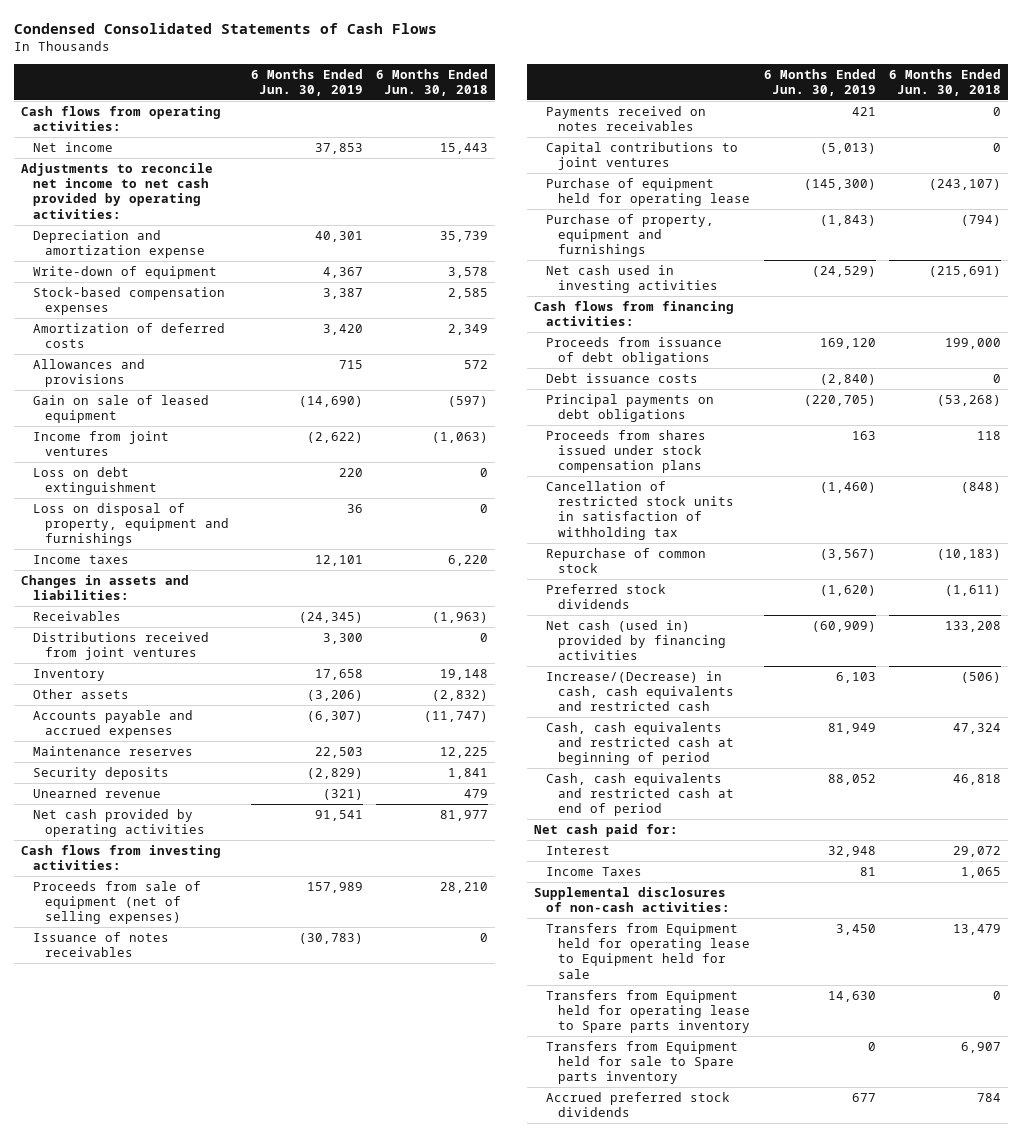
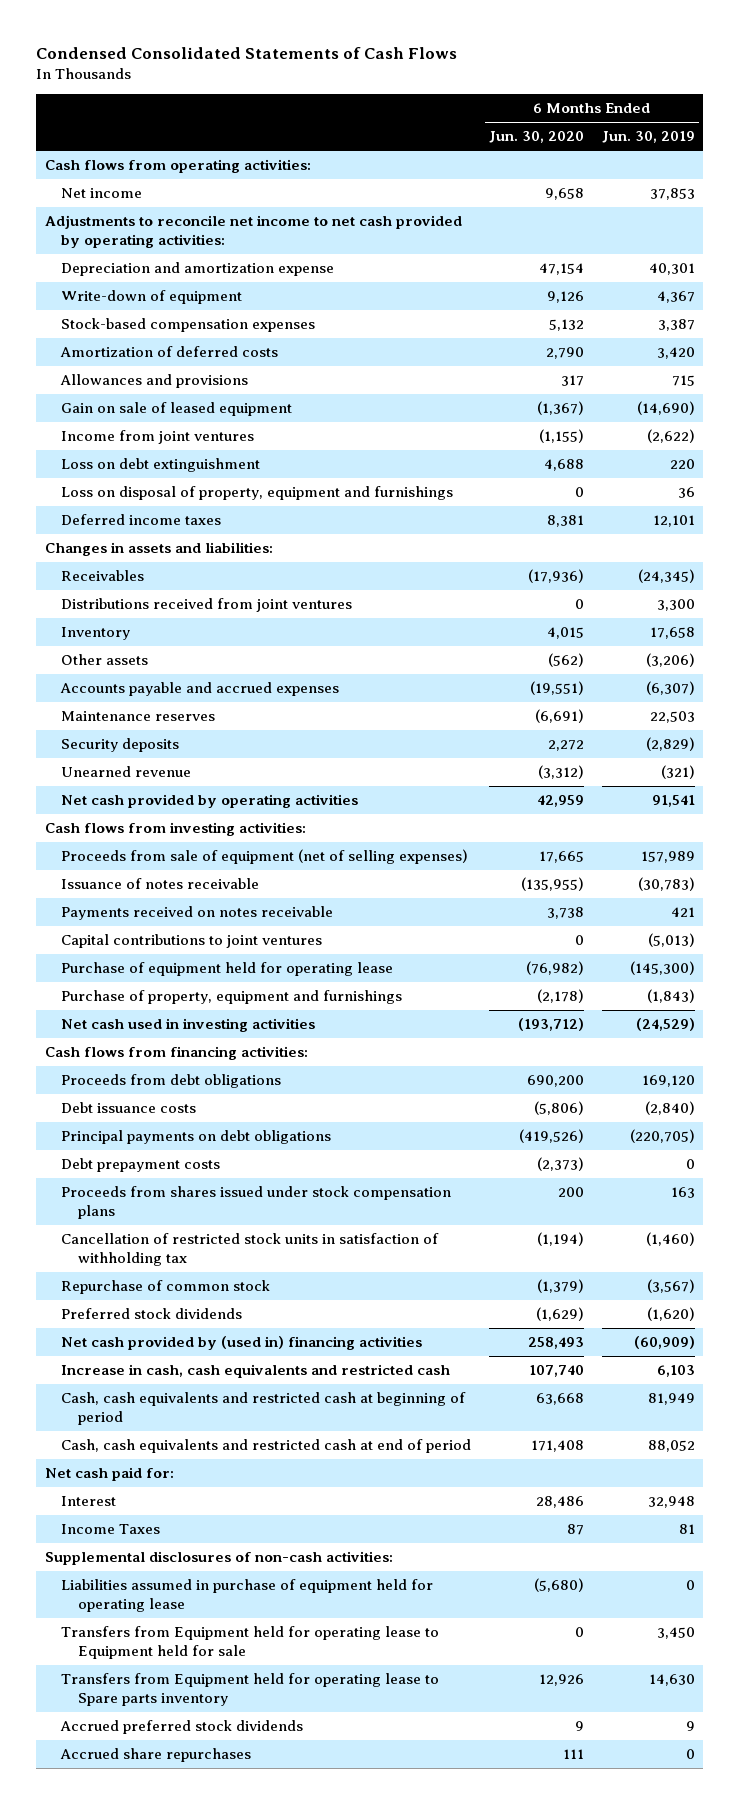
[376,68,489,96] 6 Months Ended Jun. 30, 2018 -> none
none -> [489,131,585,144] Jun. 30, 2020
[33,554,130,564] Income taxes -> [61,514,222,526] Deferred income taxes
[33,931,170,958] Issuance of notes receivables -> [61,878,260,890] Issuance of notes receivable
[545,105,706,132] Payments received on notes receivables -> [61,906,334,921] Payments received on notes receivable
[545,336,722,366] Proceeds from issuance of debt obligations -> [61,1074,282,1089] Proceeds from debt obligations
none -> [61,1158,221,1173] Debt prepayment costs
[545,619,727,661] Net cash (used in) provided by financing activities -> [61,1336,423,1351] Net cash provided by (used in) financing activities
[545,670,735,712] Increase/(Decrease) in cash, cash equivalents and restricted cash -> [61,1364,451,1379] Increase in cash, cash equivalents and restricted cash
none -> [61,1579,434,1613] Liabilities assumed in purchase of equipment held for operating lease
[545,1040,738,1085] Transfers from Equipment held for sale to Spare parts inventory -> none
[851,1092,876,1102] 677 -> [685,1721,695,1732] 9
none -> [60,1748,252,1763] Accrued share repurchases

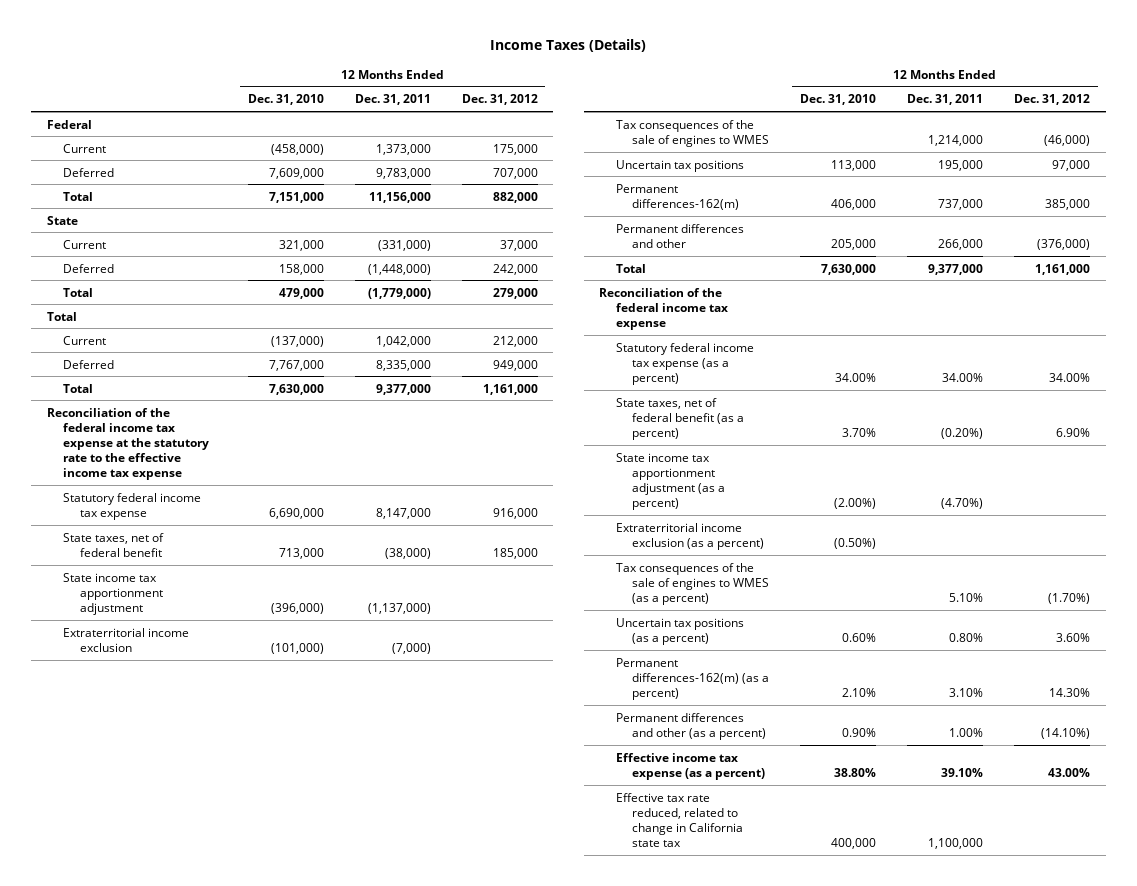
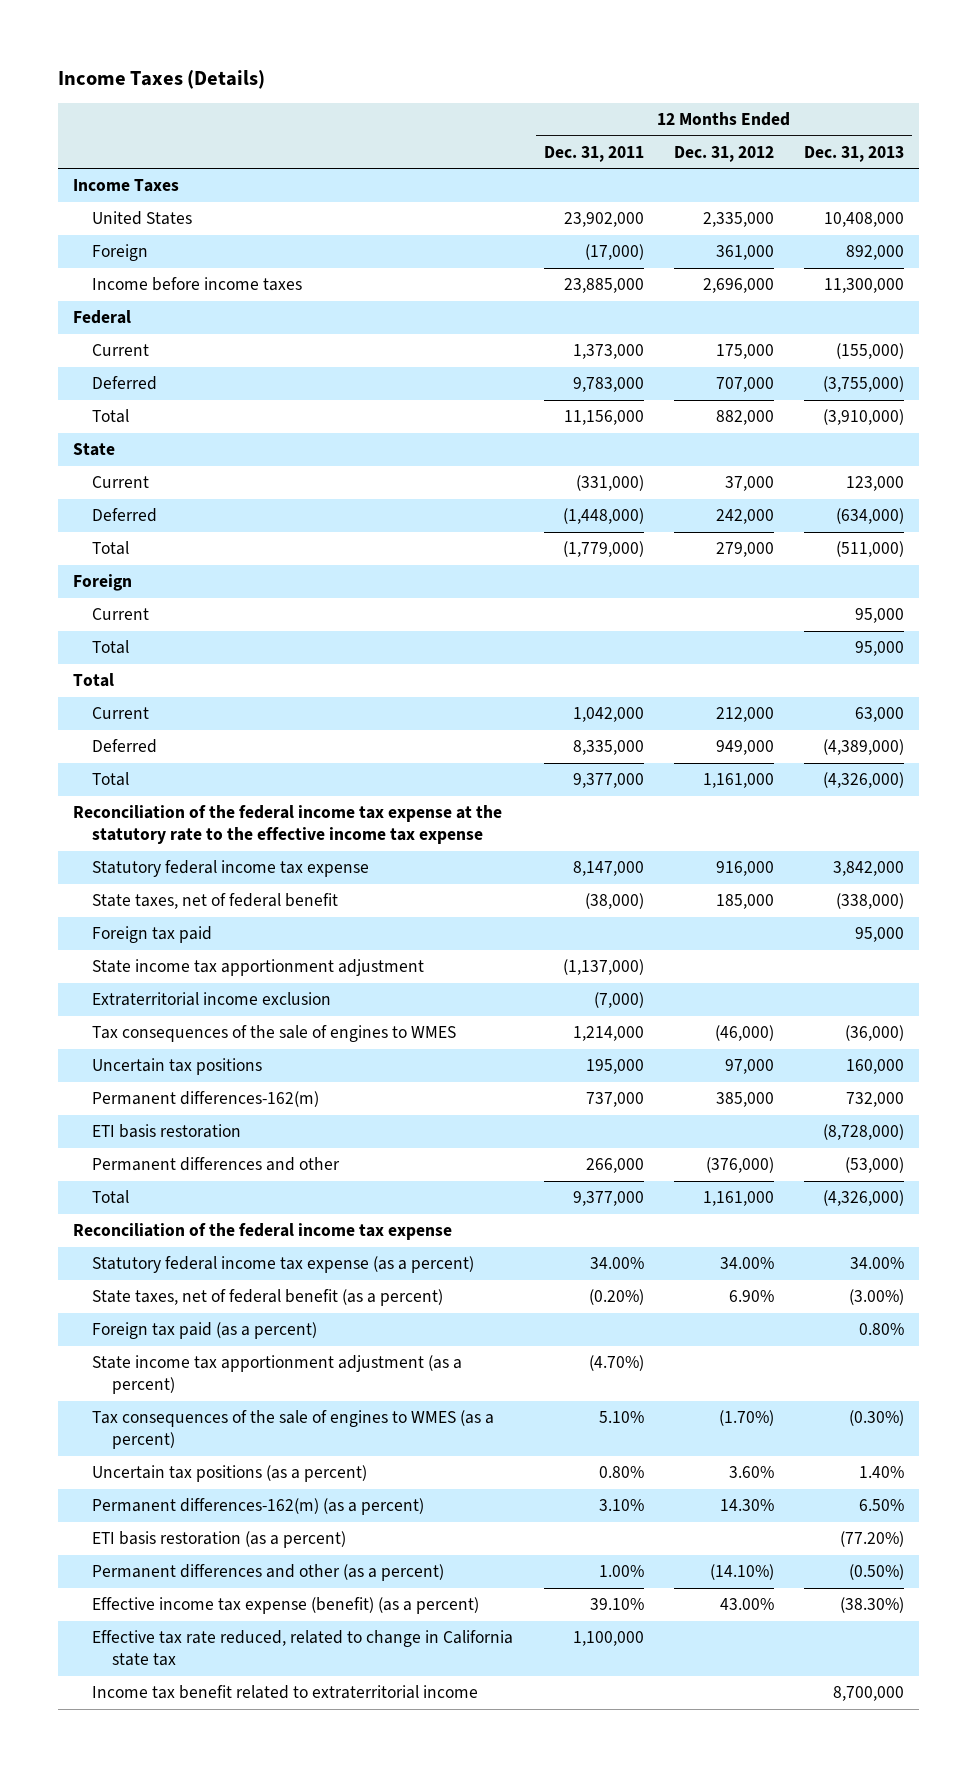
[247,94,324,106] Dec. 31, 2010 -> none
none -> [804,145,905,162] Dec. 31, 2013
none -> [72,179,179,193] Income Taxes
none -> [92,211,193,226] United States
none -> [92,244,149,262] Foreign
none -> [92,277,303,292] Income before income taxes
none -> [72,574,132,592] Foreign
none -> [92,608,150,621] Current
none -> [72,673,114,688] Total
none -> [92,926,213,944] Foreign tax paid
none -> [92,1124,242,1139] ETI basis restoration
none -> [92,1322,318,1340] Foreign tax paid (as a percent)
[615,522,765,550] Extraterritorial income exclusion (as a percent) -> none
none -> [92,1531,347,1549] ETI basis restoration (as a percent)
[615,752,766,780] Effective income tax expense (as a percent) -> [92,1597,480,1615] Effective income tax expense (benefit) (as a percent)
none -> [92,1685,479,1700] Income tax benefit related to extraterritorial income

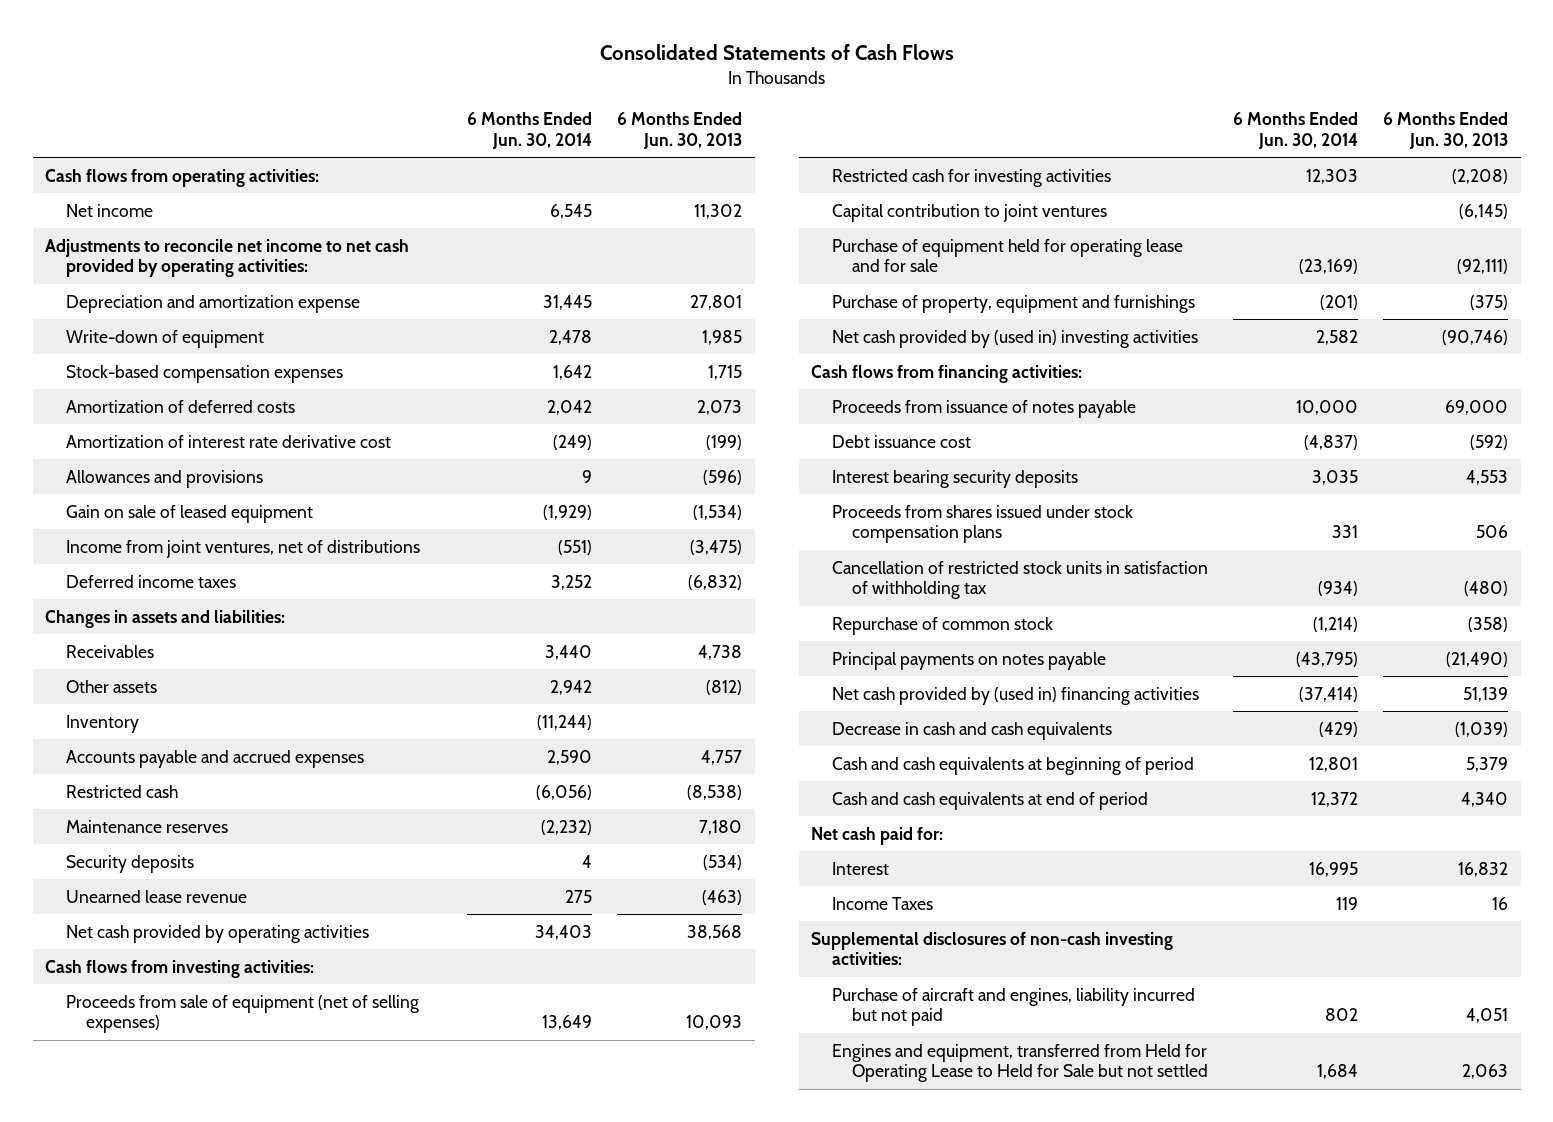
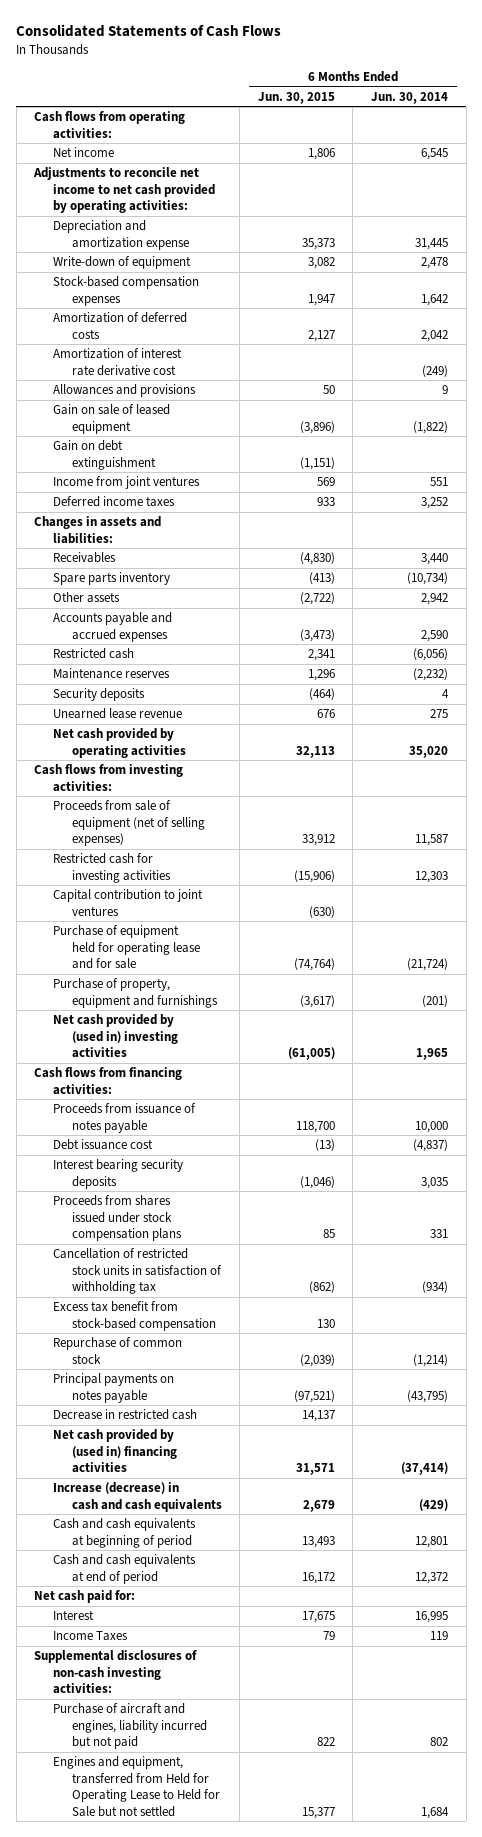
[617,112,743,149] 6 Months Ended Jun. 30, 2013 -> none
none -> [257,91,335,104] Jun. 30, 2015
[543,504,593,520] (1,929) -> [412,420,448,434] (1,822)
none -> [52,440,156,470] Gain on debt extinguishment
[65,539,420,558] Income from joint ventures, net of distributions -> [52,476,200,490] Income from joint ventures
[558,539,593,555] (551) -> [429,477,448,487] 551
none -> [52,572,170,586] Spare parts inventory
[65,714,139,733] Inventory -> none
[535,924,593,940] 34,403 -> [408,745,448,758] 35,020
[542,1015,593,1031] 13,649 -> [414,834,448,847] 11,587
[1299,259,1359,275] (23,169) -> [406,958,448,972] (21,724)
[1316,329,1359,345] 2,582 -> [415,1048,448,1061] 1,965
none -> [52,1301,216,1331] Excess tax benefit from stock-based compensation
none -> [52,1409,197,1421] Decrease in restricted cash
[831,721,1112,740] Decrease in cash and cash equivalents -> [52,1482,222,1512] Increase (decrease) in cash and cash equivalents

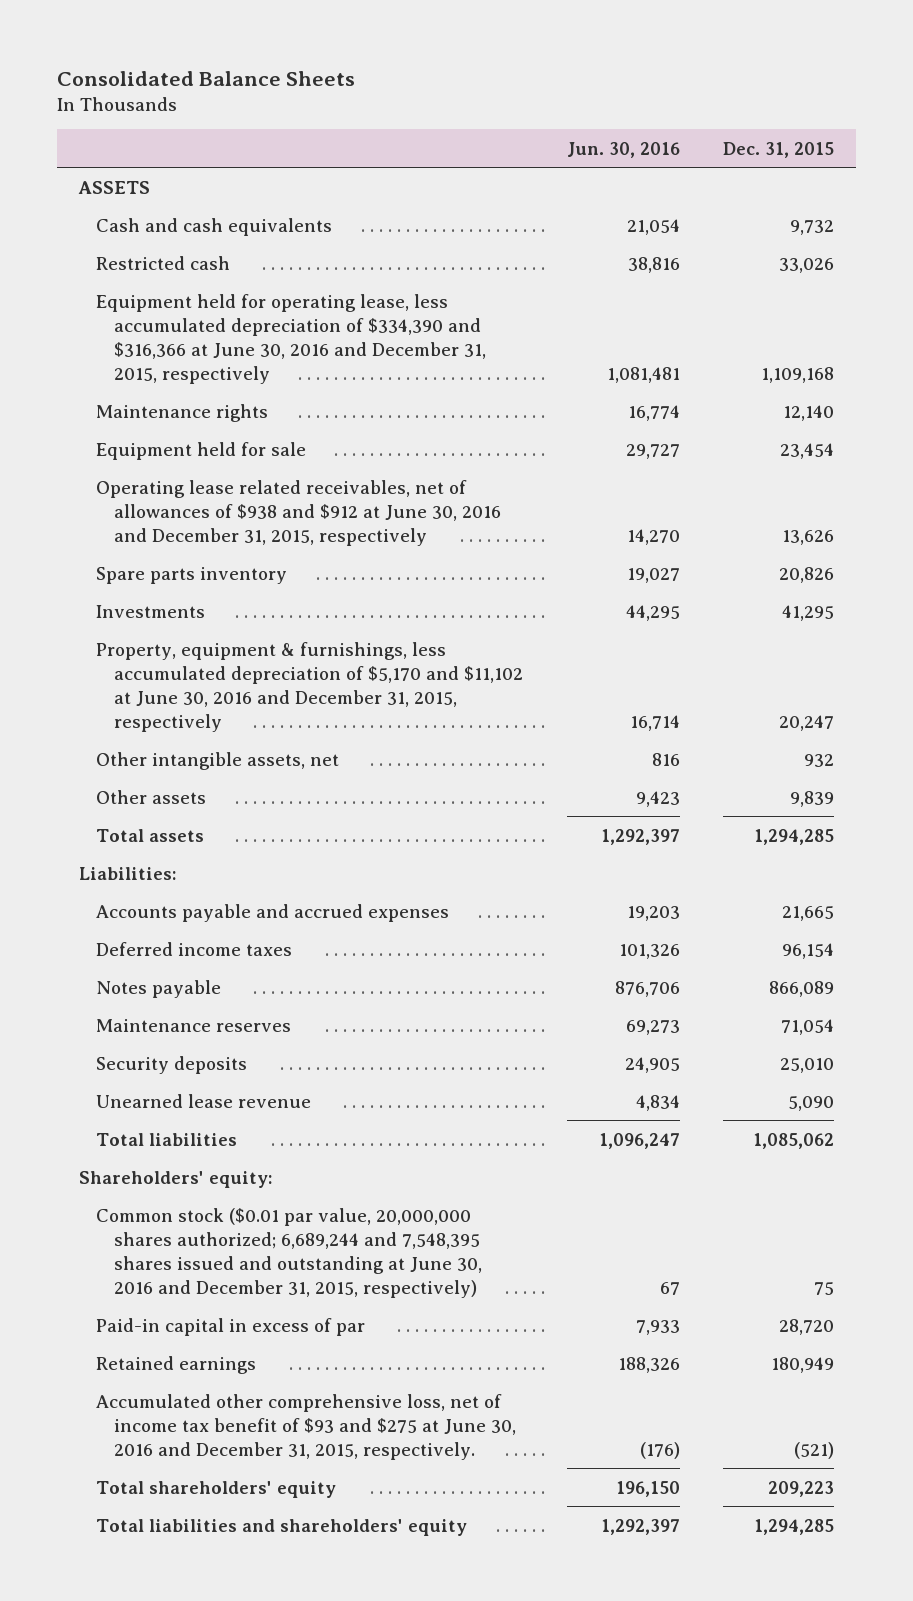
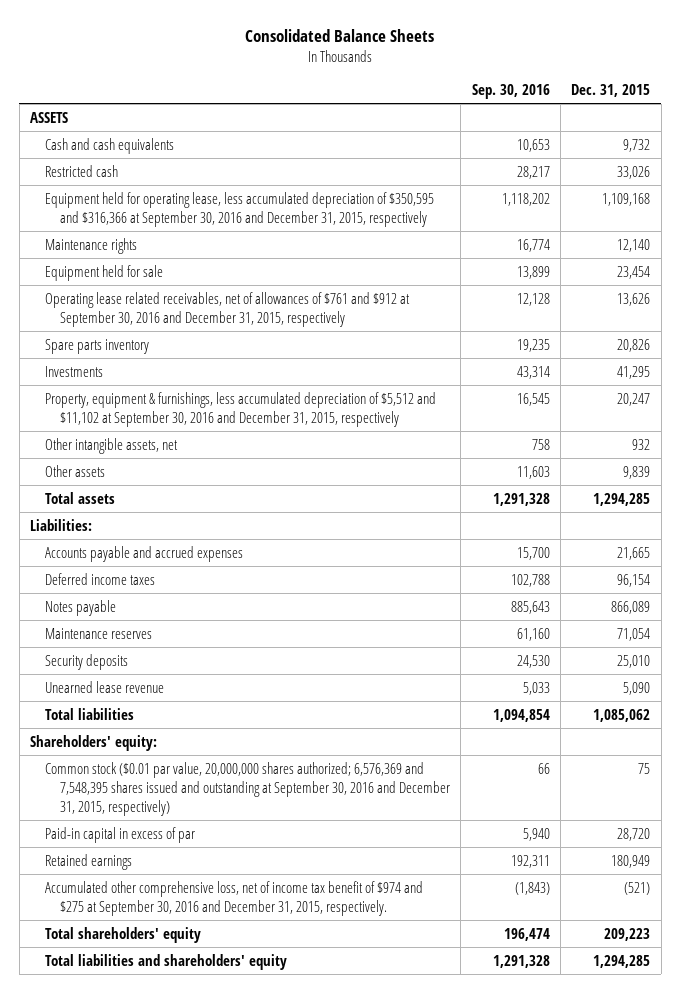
[566,141,680,158] Jun. 30, 2016 -> none
none -> [471,84,550,100] Sep. 30, 2016
[96,293,486,384] Equipment held for operating lease, less accumulated depreciation of $334,390 and $316,366 at June 30, 2016 and December 31, 2015, respectively -> [44,191,434,227] Equipment held for operating lease, less accumulated depreciation of $350,595 and $316,366 at September 30, 2016 and December 31, 2015, respectively
[96,479,501,546] Operating lease related receivables, net of allowances of $938 and $912 at June 30, 2016 and December 31, 2015, respectively -> [44,291,410,327] Operating lease related receivables, net of allowances of $761 and $912 at September 30, 2016 and December 31, 2015, respectively
[96,641,523,732] Property, equipment & furnishings, less accumulated depreciation of $5,170 and $11,102 at June 30, 2016 and December 31, 2015, respectively -> [44,391,436,427] Property, equipment & furnishings, less accumulated depreciation of $5,512 and $11,102 at September 30, 2016 and December 31, 2015, respectively
[96,1207,482,1298] Common stock ($0.01 par value, 20,000,000 shares authorized; 6,689,244 and 7,548,395 shares issued and outstanding at June 30, 2016 and December 31, 2015, respectively) -> [44,761,450,816] Common stock ($0.01 par value, 20,000,000 shares authorized; 6,576,369 and 7,548,395 shares issued and outstanding at September 30, 2016 and December 31, 2015, respectively)
[96,1393,516,1460] Accumulated other comprehensive loss, net of income tax benefit of $93 and $275 at June 30, 2016 and December 31, 2015, respectively. -> [44,880,423,916] Accumulated other comprehensive loss, net of income tax benefit of $974 and $275 at September 30, 2016 and December 31, 2015, respectively.

